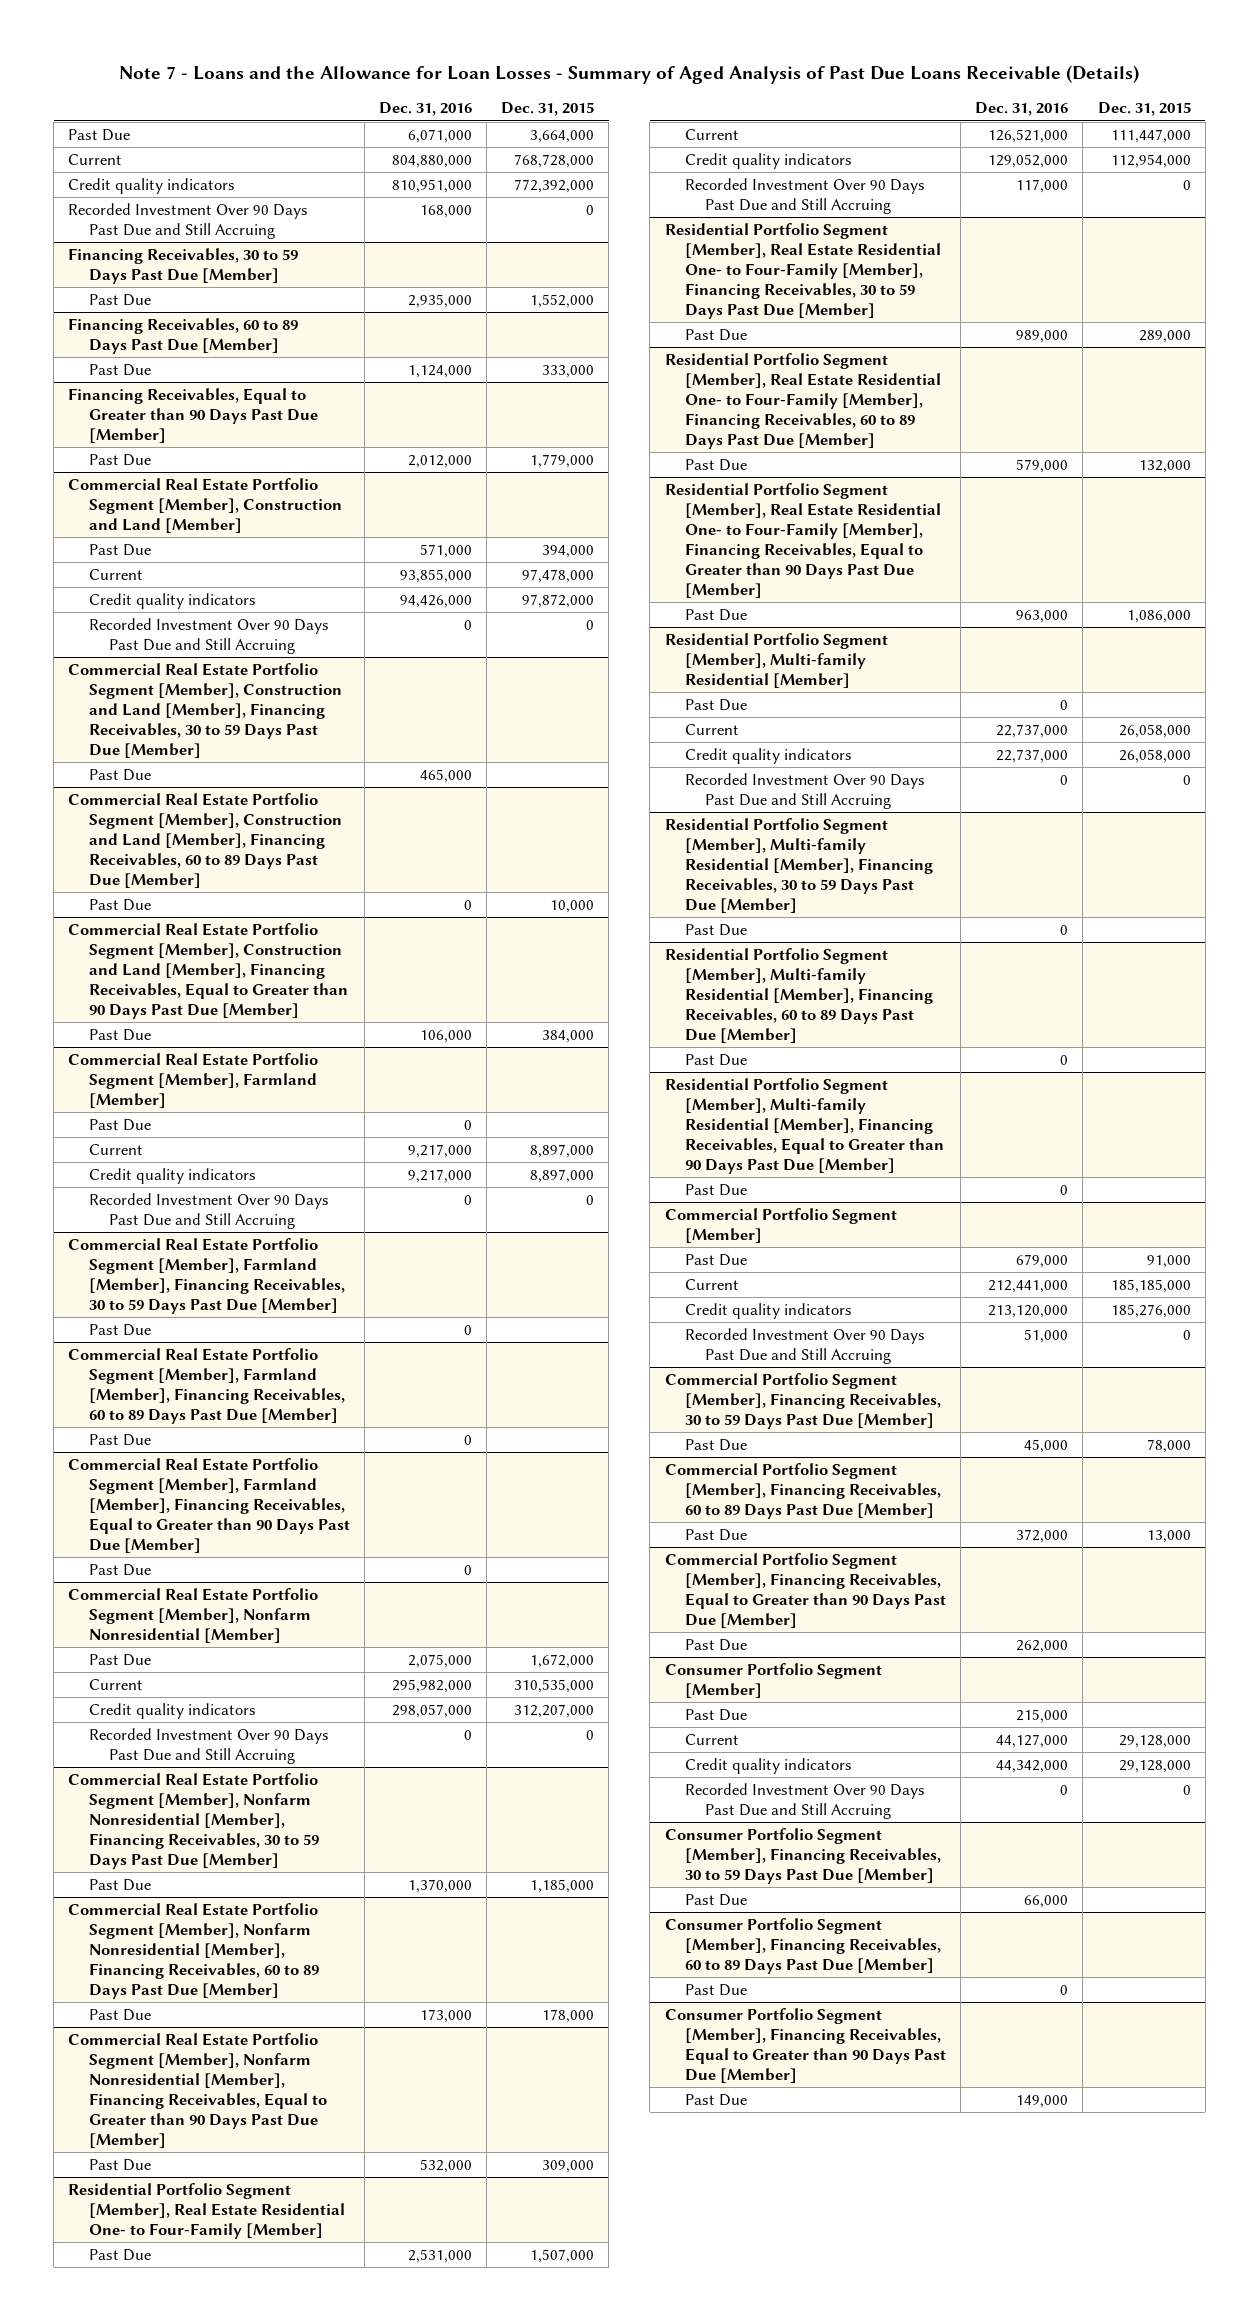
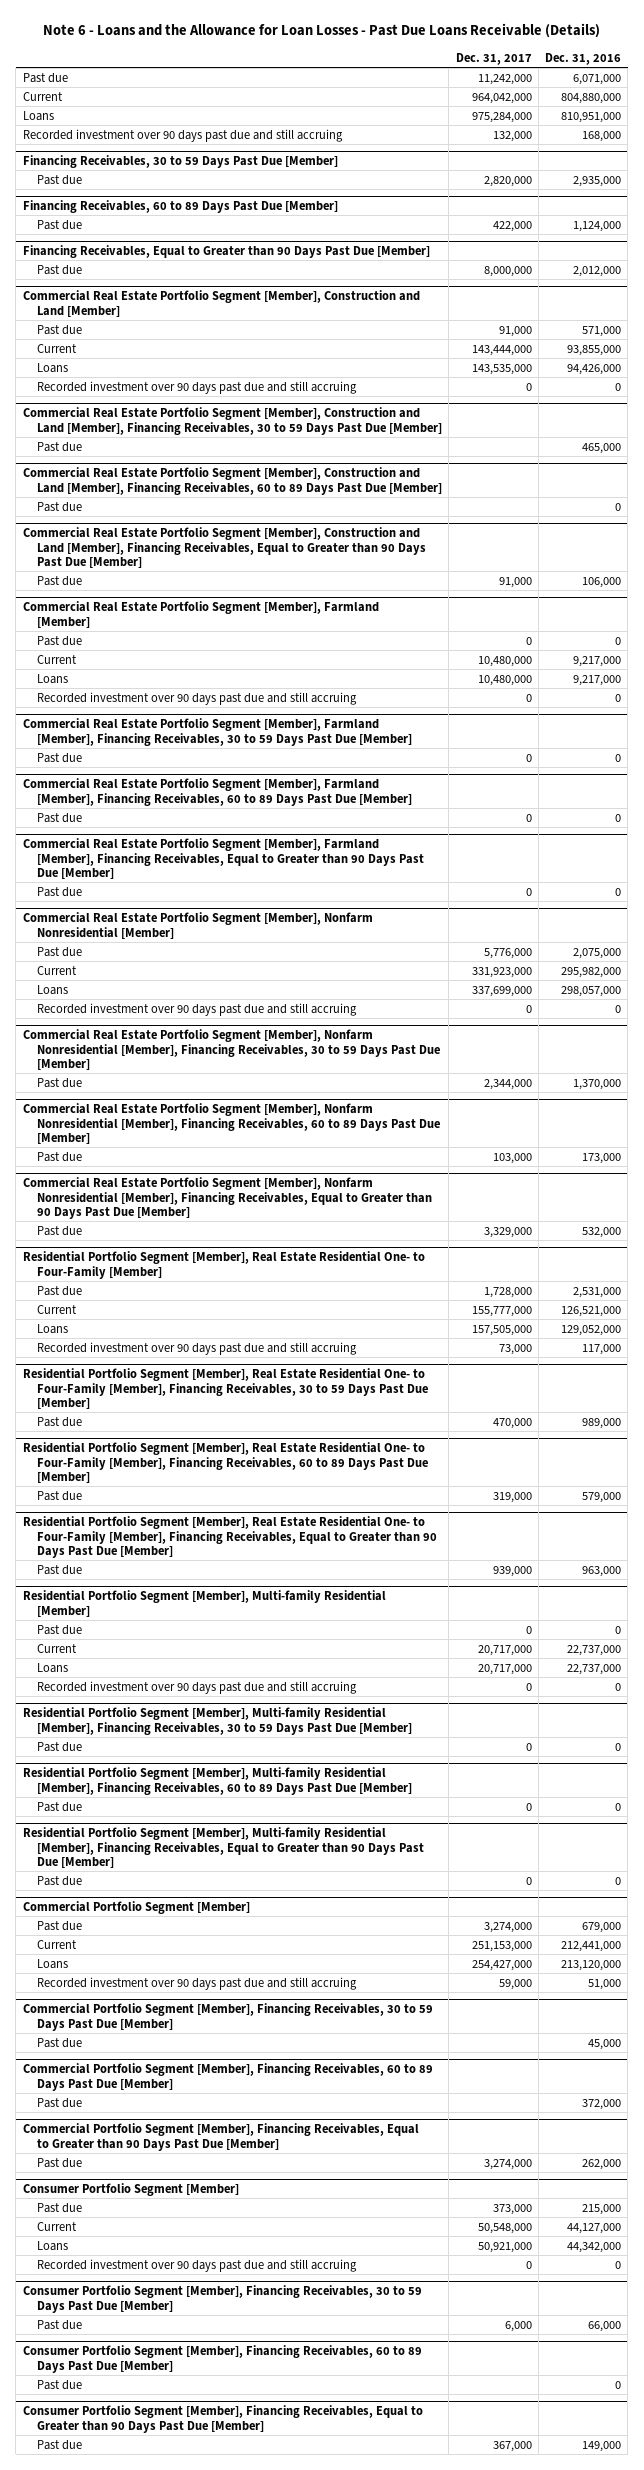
[119,65,1140,85] Note 7 - Loans and the Allowance for Loan Losses - Summary of Aged Analysis of Past Due Loans Receivable (Details) -> [42,23,600,39] Note 6 - Loans and the Allowance for Loan Losses - Past Due Loans Receivable (Details)
[501,102,595,117] Dec. 31, 2015 -> none
none -> [455,52,532,65] Dec. 31, 2017
[68,128,131,141] Past Due -> [22,72,68,83] Past due
[68,177,236,194] Credit quality indicators -> [22,110,54,121] Loans
[68,202,309,239] Recorded Investment Over 90 Days Past Due and Still Accruing -> [22,128,343,142] Recorded investment over 90 days past due and still accruing
[88,293,151,306] Past Due -> [37,174,83,185] Past due
[88,363,151,376] Past Due -> [37,219,83,230] Past due
[88,453,151,466] Past Due -> [37,264,83,275] Past due
[88,543,151,556] Past Due -> [37,324,83,335] Past due
[88,592,256,609] Credit quality indicators -> [37,362,69,373] Loans
[88,617,329,654] Recorded Investment Over 90 Days Past Due and Still Accruing -> [37,380,358,394] Recorded investment over 90 days past due and still accruing
[88,768,151,781] Past Due -> [37,441,83,452] Past due
[88,898,151,911] Past Due -> [37,501,83,512] Past due
[88,1028,151,1041] Past Due -> [37,575,83,586] Past due
[88,1118,151,1131] Past Due -> [37,635,83,646] Past due
[88,1167,256,1184] Credit quality indicators -> [37,673,69,684] Loans
[88,1192,329,1229] Recorded Investment Over 90 Days Past Due and Still Accruing -> [37,691,358,705] Recorded investment over 90 days past due and still accruing
[88,1323,151,1336] Past Due -> [37,752,83,763] Past due
[88,1433,151,1446] Past Due -> [37,812,83,823] Past due
[88,1563,151,1576] Past Due -> [37,886,83,897] Past due
[88,1653,151,1666] Past Due -> [37,946,83,957] Past due
[88,1702,256,1719] Credit quality indicators -> [37,984,69,995] Loans
[88,1727,329,1764] Recorded Investment Over 90 Days Past Due and Still Accruing -> [37,1002,358,1016] Recorded investment over 90 days past due and still accruing
[88,1878,151,1891] Past Due -> [37,1077,83,1088] Past due
[88,2008,151,2021] Past Due -> [37,1151,83,1162] Past due
[88,2158,151,2171] Past Due -> [37,1225,83,1236] Past due
[88,2248,151,2261] Past Due -> [37,1285,83,1296] Past due
[685,152,853,169] Credit quality indicators -> [37,1323,69,1334] Loans
[685,177,926,214] Recorded Investment Over 90 Days Past Due and Still Accruing -> [37,1341,358,1355] Recorded investment over 90 days past due and still accruing
[685,328,748,341] Past Due -> [37,1416,83,1427] Past due
[685,458,748,471] Past Due -> [37,1490,83,1501] Past due
[685,608,748,621] Past Due -> [37,1564,83,1575] Past due
[685,698,748,711] Past Due -> [37,1624,83,1635] Past due
[685,747,853,764] Credit quality indicators -> [37,1662,69,1673] Loans
[685,772,926,809] Recorded Investment Over 90 Days Past Due and Still Accruing -> [37,1680,358,1694] Recorded investment over 90 days past due and still accruing
[685,923,748,936] Past Due -> [37,1741,83,1752] Past due
[685,1053,748,1066] Past Due -> [37,1801,83,1812] Past due
[685,1183,748,1196] Past Due -> [37,1875,83,1886] Past due
[685,1253,748,1266] Past Due -> [37,1920,83,1931] Past due
[685,1302,853,1319] Credit quality indicators -> [37,1958,69,1969] Loans
[685,1327,926,1364] Recorded Investment Over 90 Days Past Due and Still Accruing -> [37,1976,358,1990] Recorded investment over 90 days past due and still accruing
[685,1438,748,1451] Past Due -> [37,2037,83,2048] Past due
[685,1528,748,1541] Past Due -> [37,2097,83,2108] Past due
[685,1638,748,1651] Past Due -> [37,2157,83,2168] Past due
[685,1708,748,1721] Past Due -> [37,2202,83,2213] Past due
[685,1757,853,1774] Credit quality indicators -> [37,2240,69,2251] Loans
[685,1782,926,1819] Recorded Investment Over 90 Days Past Due and Still Accruing -> [37,2258,358,2272] Recorded investment over 90 days past due and still accruing
[685,1893,748,1906] Past Due -> [37,2319,83,2330] Past due
[685,1983,748,1996] Past Due -> [37,2379,83,2390] Past due
[685,2093,748,2106] Past Due -> [37,2439,83,2450] Past due

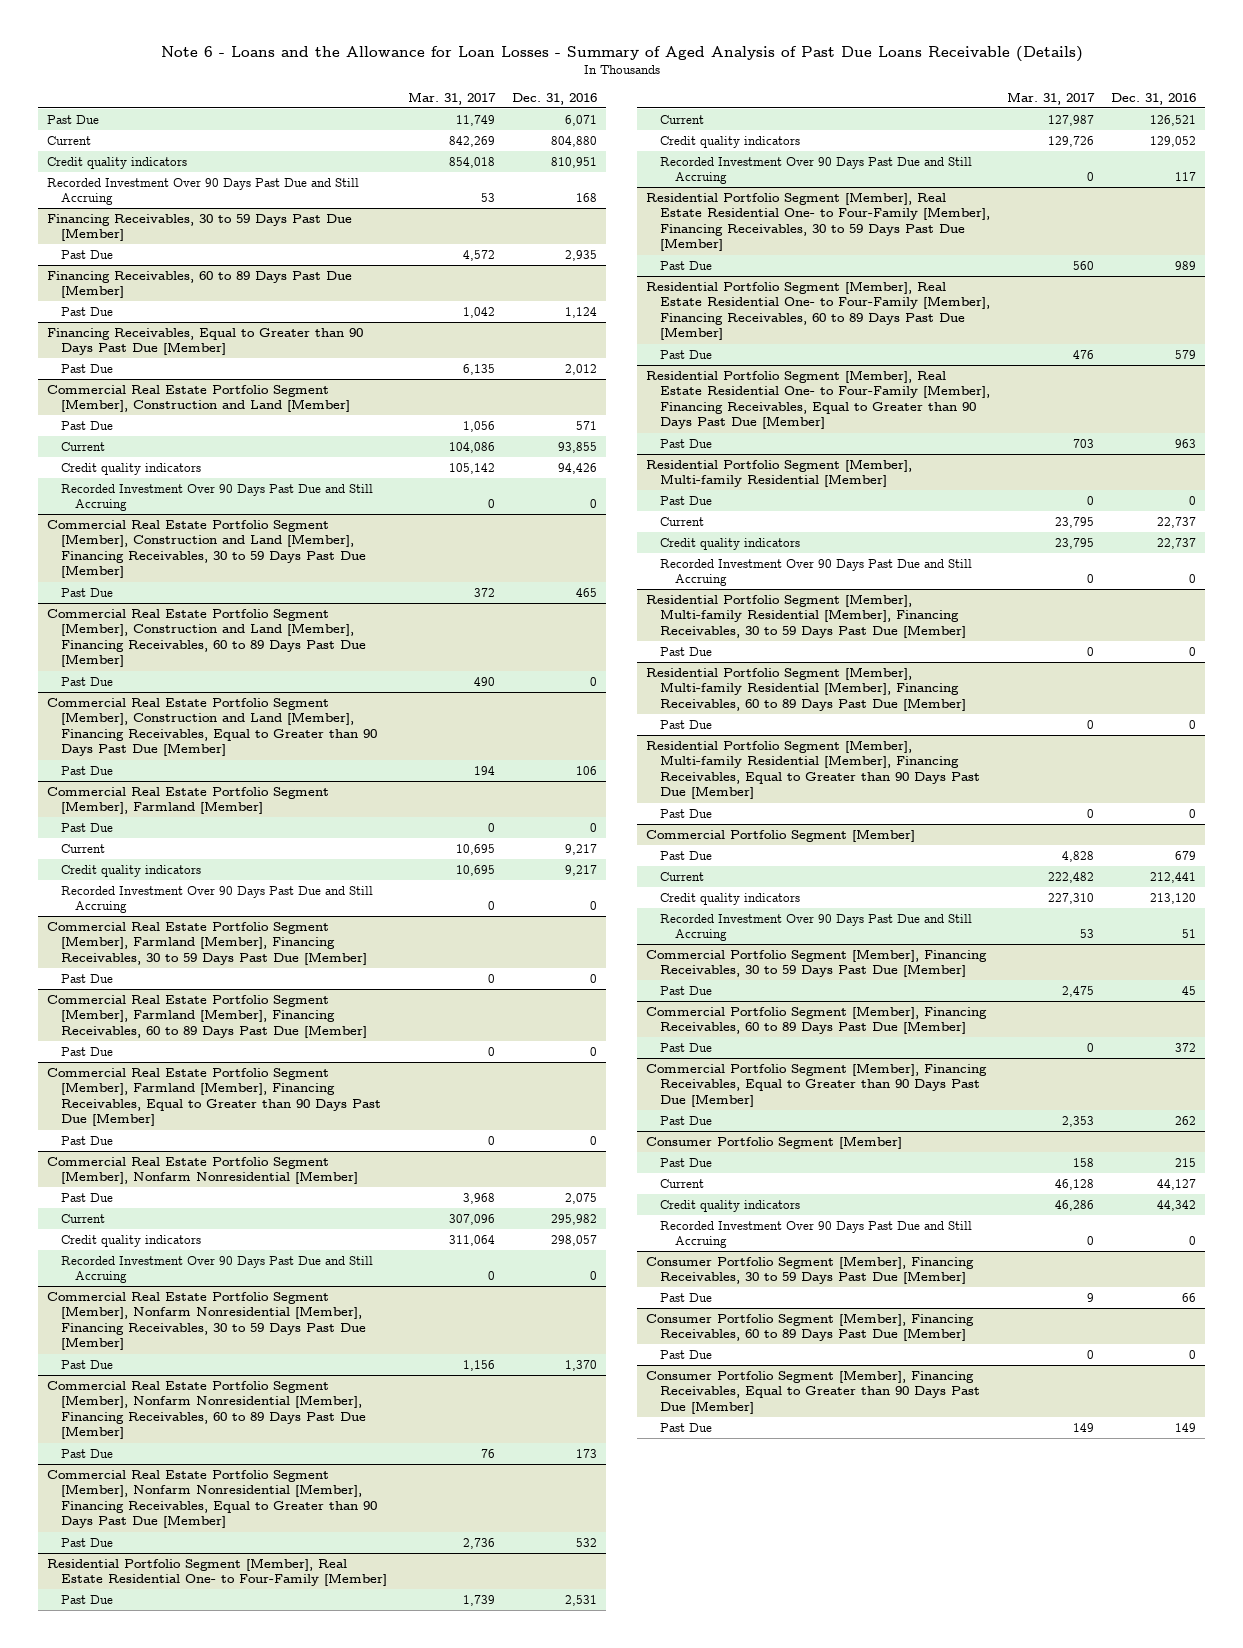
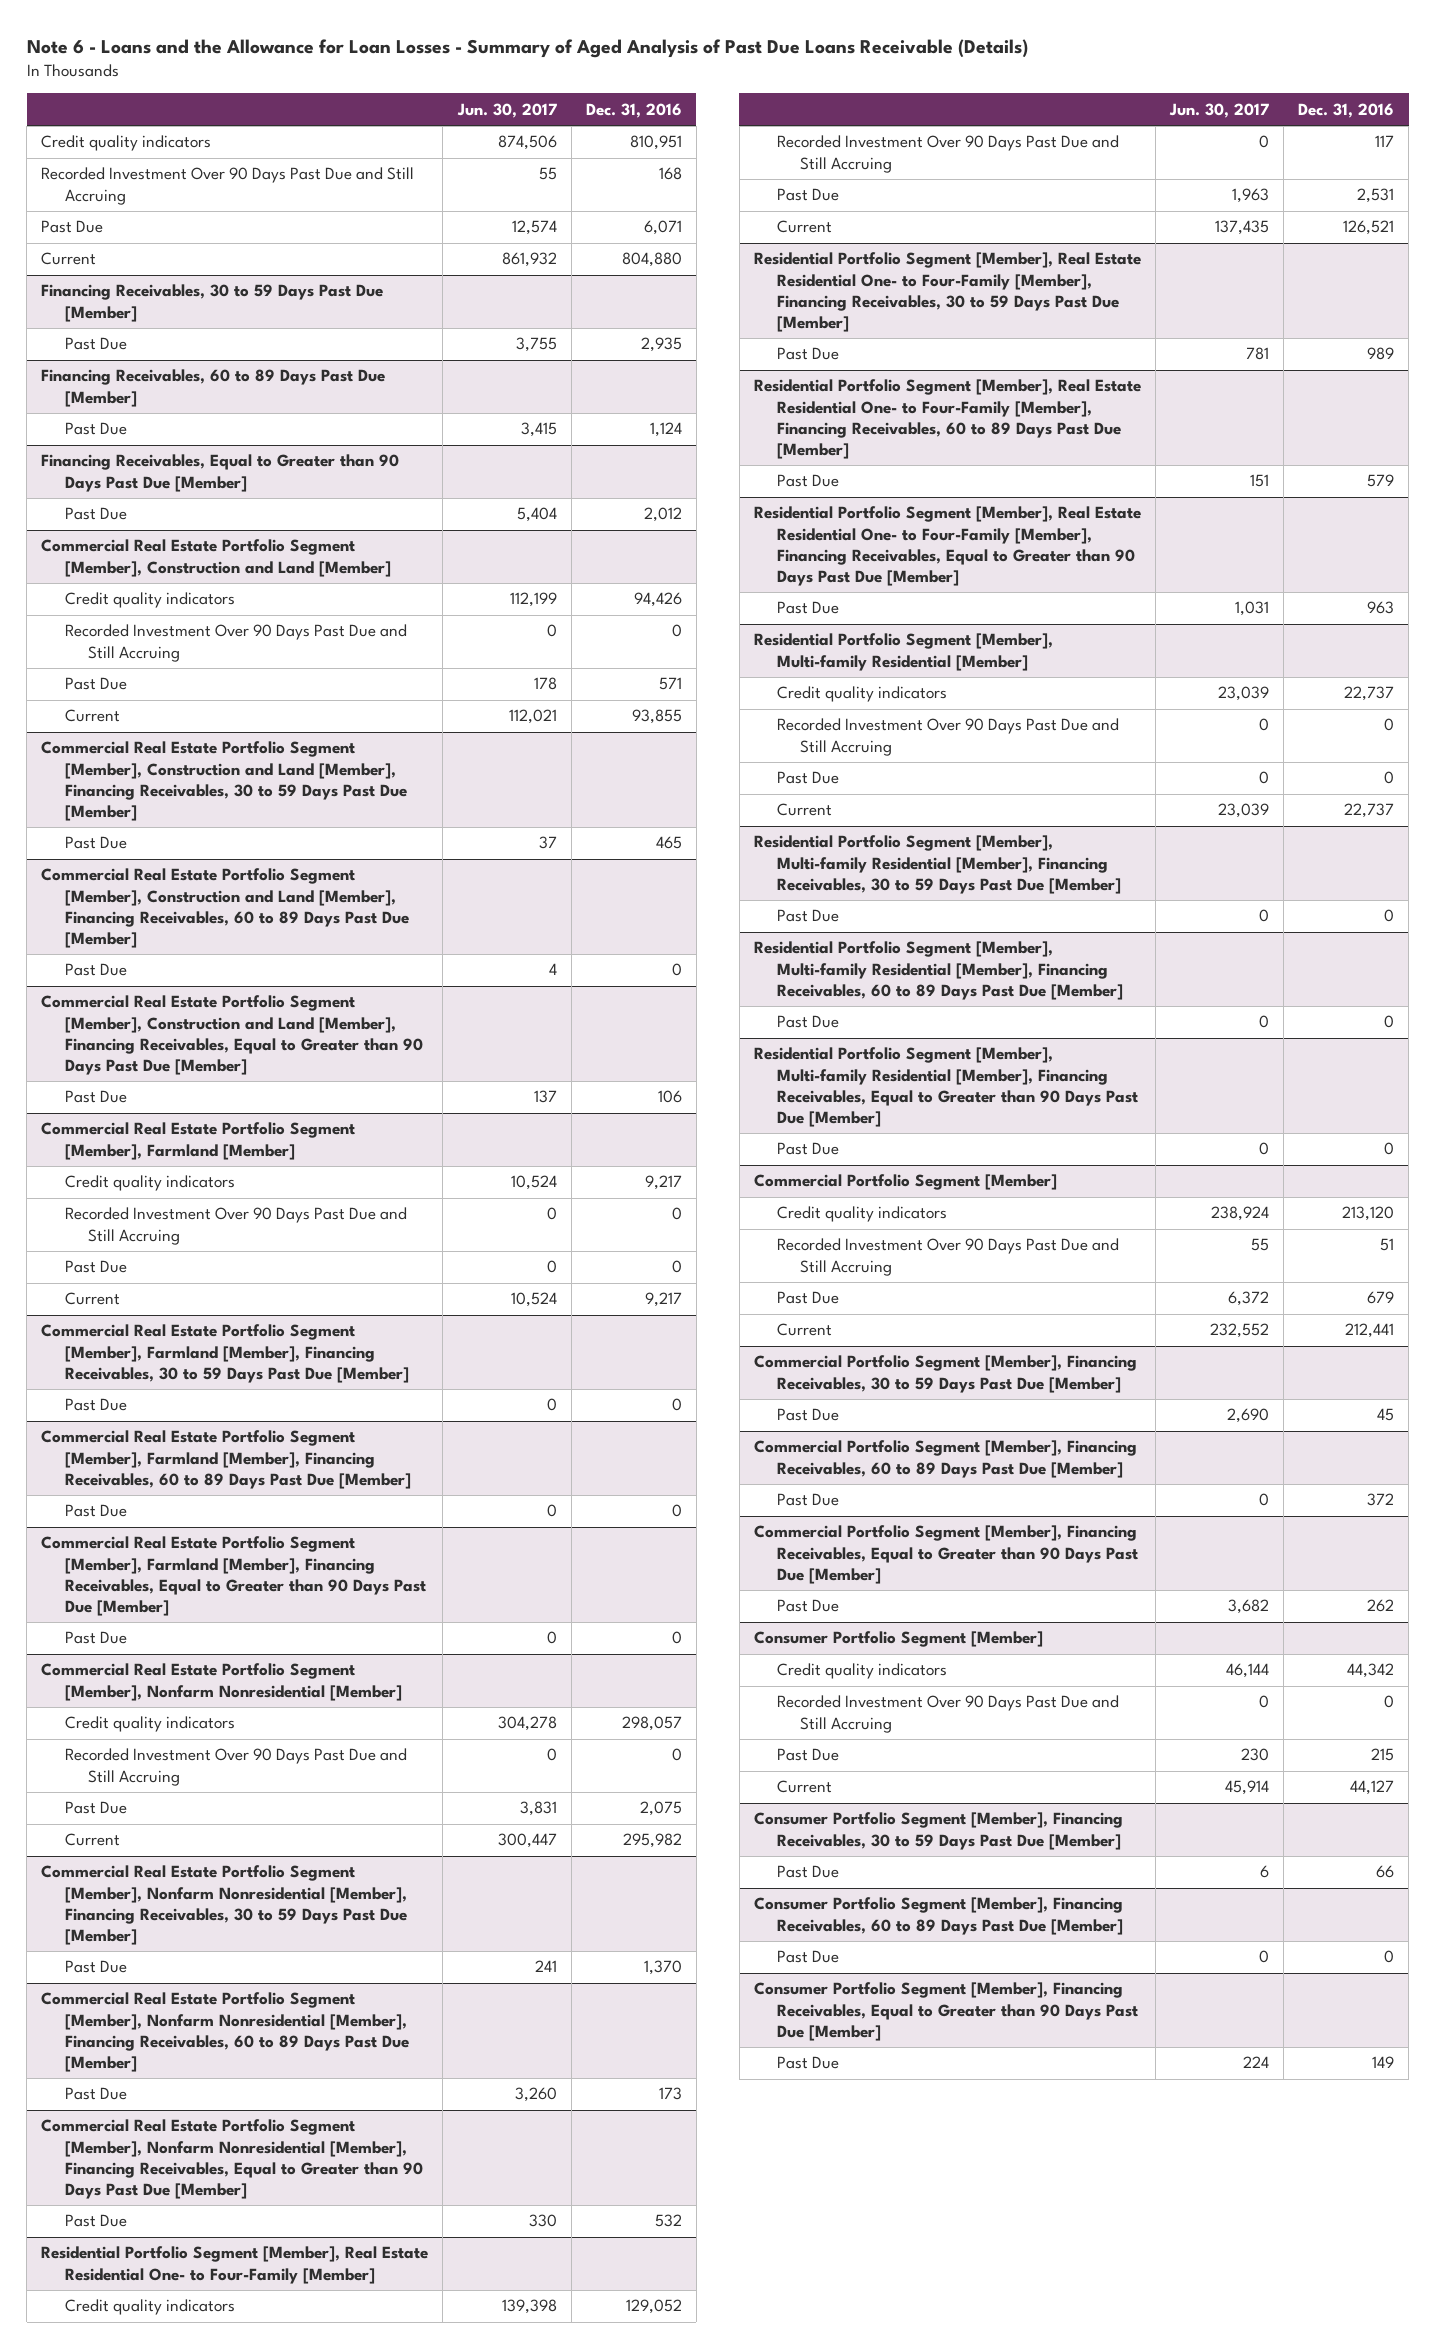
[408,91,497,105] Mar. 31, 2017 -> none
none -> [456,102,557,118] Jun. 30, 2017
[46,114,99,124] Past Due -> [41,220,104,234] Past Due
[46,135,91,145] Current -> [41,252,97,266] Current
[60,420,113,430] Past Due -> [64,677,127,691] Past Due
[60,441,105,451] Current -> [64,709,120,723] Current
[60,822,113,832] Past Due -> [64,1260,127,1274] Past Due
[60,843,105,853] Current -> [64,1292,120,1306] Current
[60,1192,113,1202] Past Due -> [64,1801,127,1815] Past Due
[60,1213,105,1223] Current -> [64,1833,120,1847] Current
[60,1594,113,1604] Past Due -> [776,188,839,202] Past Due
[660,114,705,124] Current -> [776,220,832,234] Current
[660,495,713,505] Past Due -> [776,771,839,785] Past Due
[660,516,705,526] Current -> [776,803,832,817] Current
[660,850,713,860] Past Due -> [776,1291,839,1305] Past Due
[660,871,705,881] Current -> [776,1323,832,1337] Current
[660,1157,713,1167] Past Due -> [776,1748,839,1762] Past Due
[660,1178,705,1188] Current -> [776,1780,832,1794] Current

